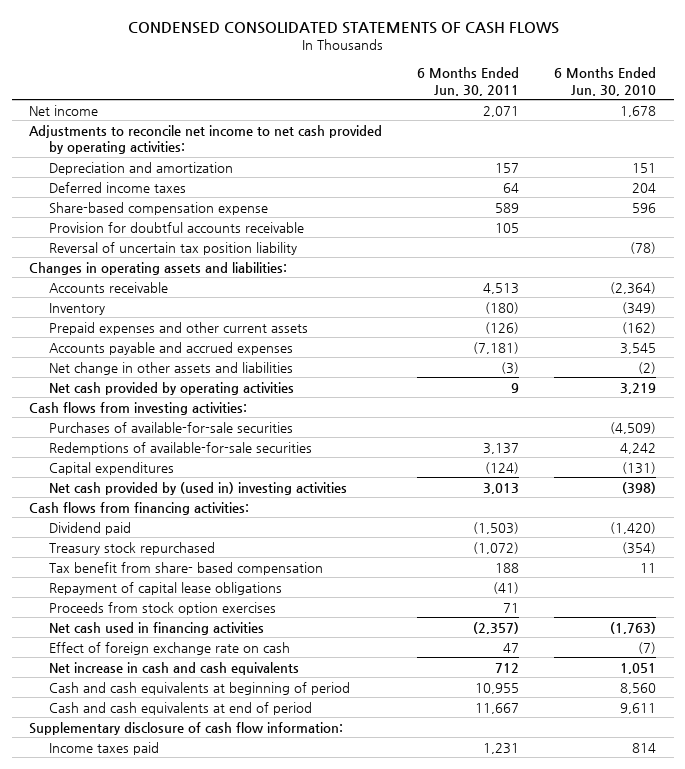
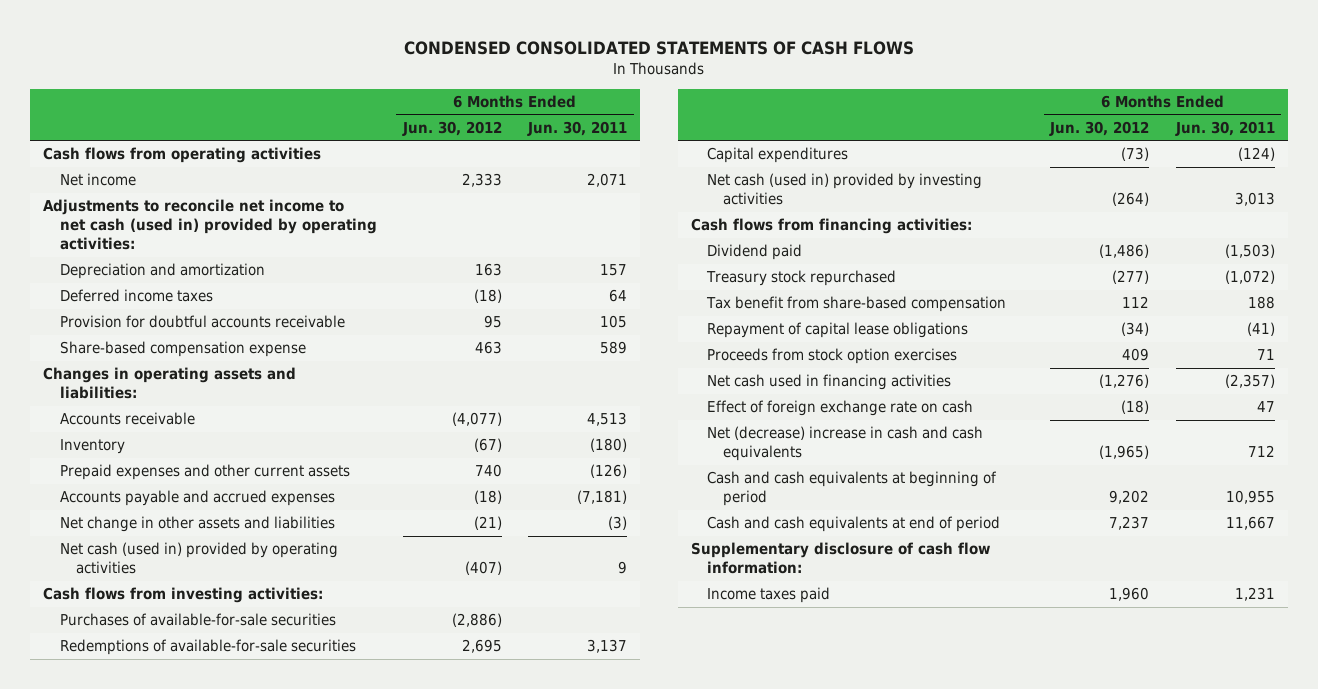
[554,67,657,96] 6 Months Ended Jun. 30, 2010 -> none
none -> [401,120,502,136] Jun. 30, 2012
none -> [43,147,322,164] Cash flows from operating activities
[29,124,383,155] Adjustments to reconcile net income to net cash provided by operating activities: -> [43,199,377,251] Adjustments to reconcile net income to net cash (used in) provided by operating activities:
[49,241,298,255] Reversal of uncertain tax position liability -> none
[49,201,269,215] Share-based compensation expense -> [59,341,306,358] Share-based compensation expense
[49,381,295,395] Net cash provided by operating activities -> [59,542,338,575] Net cash (used in) provided by operating activities
[49,481,348,495] Net cash provided by (used in) investing activities -> [707,173,983,206] Net cash (used in) provided by investing activities
[49,561,324,575] Tax benefit from share- based compensation -> [706,296,1007,313] Tax benefit from share-based compensation
[49,661,300,675] Net increase in cash and cash equivalents -> [707,426,984,462] Net (decrease) increase in cash and cash equivalents

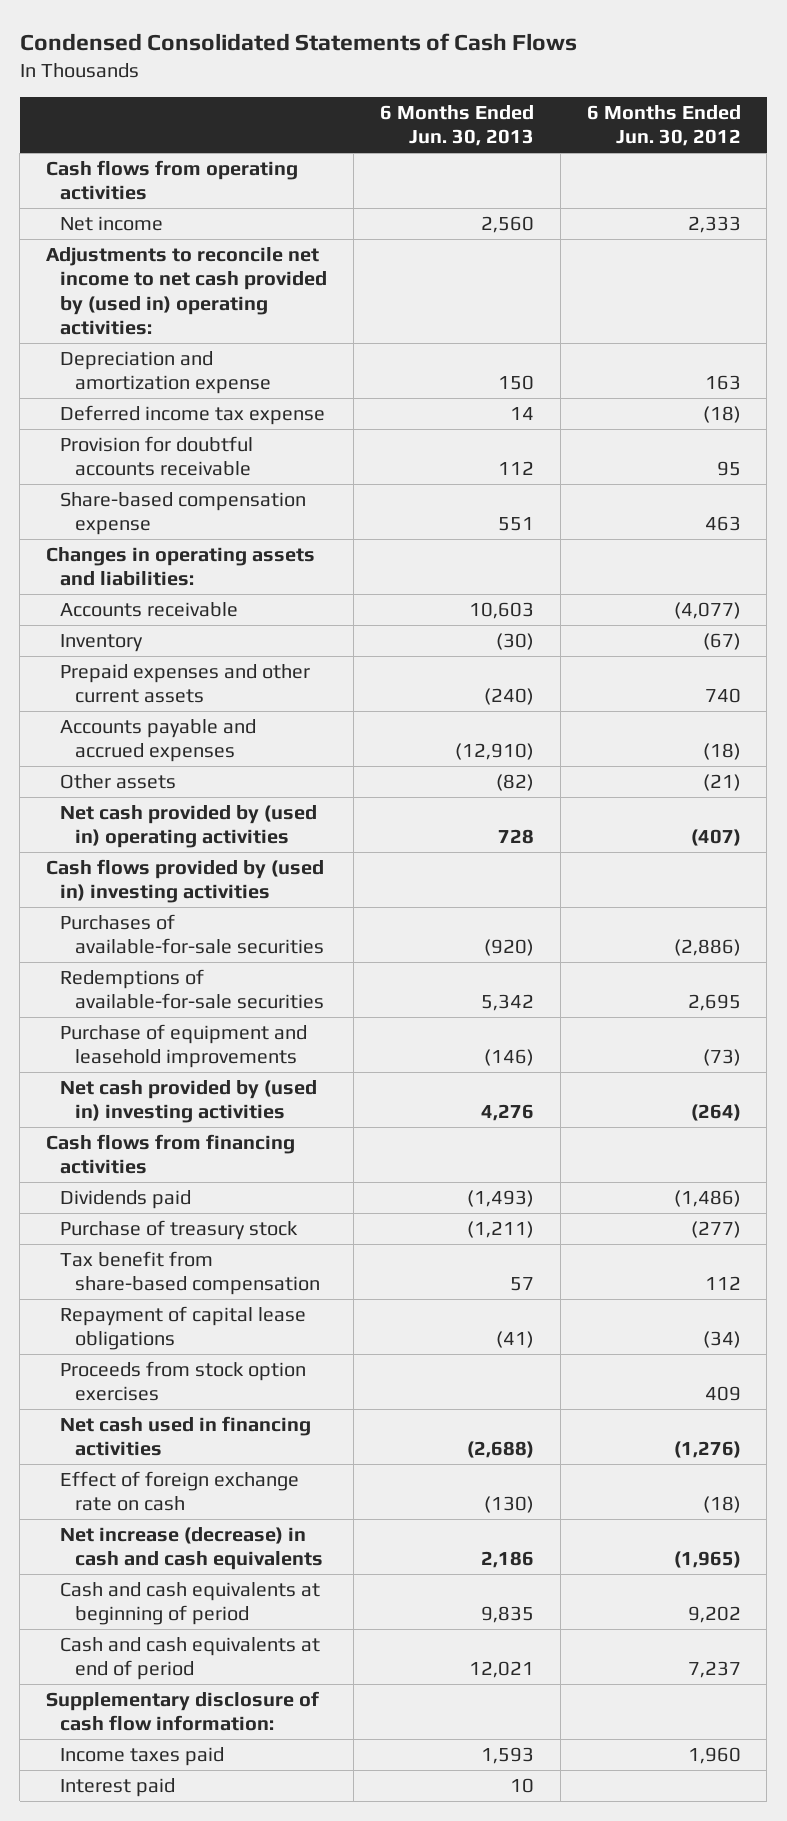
[404,40,915,55] CONDENSED CONSOLIDATED STATEMENTS OF CASH FLOWS -> [19,33,577,52] Condensed Consolidated Statements of Cash Flows
[527,120,628,136] Jun. 30, 2011 -> none
none -> [380,104,535,147] 6 Months Ended Jun. 30, 2013
[43,199,377,251] Adjustments to reconcile net income to net cash (used in) provided by operating activities: -> [46,246,328,336] Adjustments to reconcile net income to net cash provided by (used in) operating activities:
[59,263,265,280] Depreciation and amortization -> [60,350,271,395] Depreciation and amortization expense
[59,289,213,303] Deferred income taxes -> [60,404,326,425] Deferred income tax expense
[59,516,335,533] Net change in other assets and liabilities -> [60,773,177,789] Other assets
[59,542,338,575] Net cash (used in) provided by operating activities -> [60,804,318,849] Net cash provided by (used in) operating activities
[43,587,324,604] Cash flows from investing activities: -> [46,858,325,904] Cash flows provided by (used in) investing activities
[707,147,849,164] Capital expenditures -> [60,1023,308,1069] Purchase of equipment and leasehold improvements
[707,173,983,206] Net cash (used in) provided by investing activities -> [60,1079,318,1124] Net cash provided by (used in) investing activities
[691,218,973,235] Cash flows from financing activities: -> [46,1133,296,1175] Cash flows from financing activities
[707,244,803,261] Dividend paid -> [60,1189,192,1209] Dividends paid
[706,270,897,287] Treasury stock repurchased -> [60,1219,299,1240] Purchase of treasury stock
[707,426,984,462] Net (decrease) increase in cash and cash equivalents -> [60,1526,323,1571] Net increase (decrease) in cash and cash equivalents
none -> [60,1777,176,1797] Interest paid

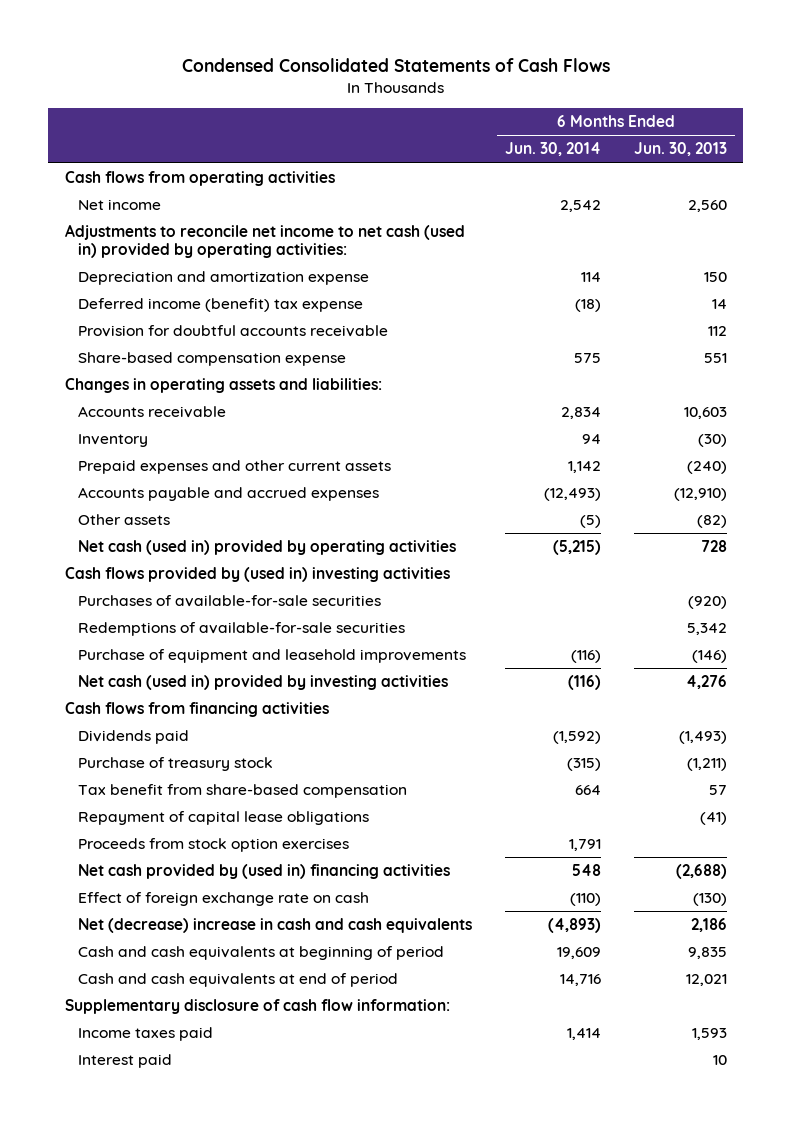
[586,104,741,147] 6 Months Ended Jun. 30, 2012 -> none
none -> [504,142,601,157] Jun. 30, 2014
[46,246,328,336] Adjustments to reconcile net income to net cash provided by (used in) operating activities: -> [64,224,465,258] Adjustments to reconcile net income to net cash (used in) provided by operating activities:
[60,404,326,425] Deferred income tax expense -> [77,298,363,313] Deferred income (benefit) tax expense
[60,804,318,849] Net cash provided by (used in) operating activities -> [77,540,456,556] Net cash (used in) provided by operating activities
[60,1079,318,1124] Net cash provided by (used in) investing activities -> [77,675,448,691] Net cash (used in) provided by investing activities
[60,1415,312,1457] Net cash used in financing activities -> [77,864,450,880] Net cash provided by (used in) financing activities
[60,1526,323,1571] Net increase (decrease) in cash and cash equivalents -> [77,918,472,934] Net (decrease) increase in cash and cash equivalents

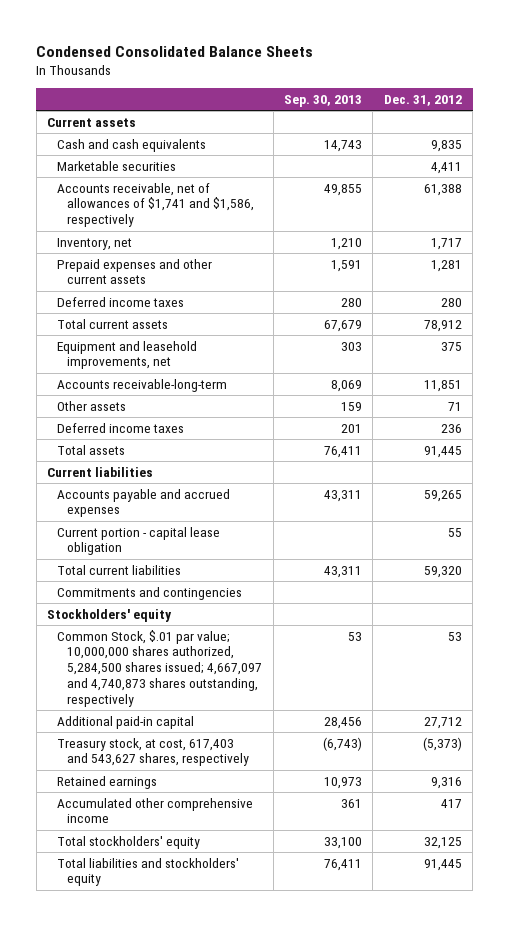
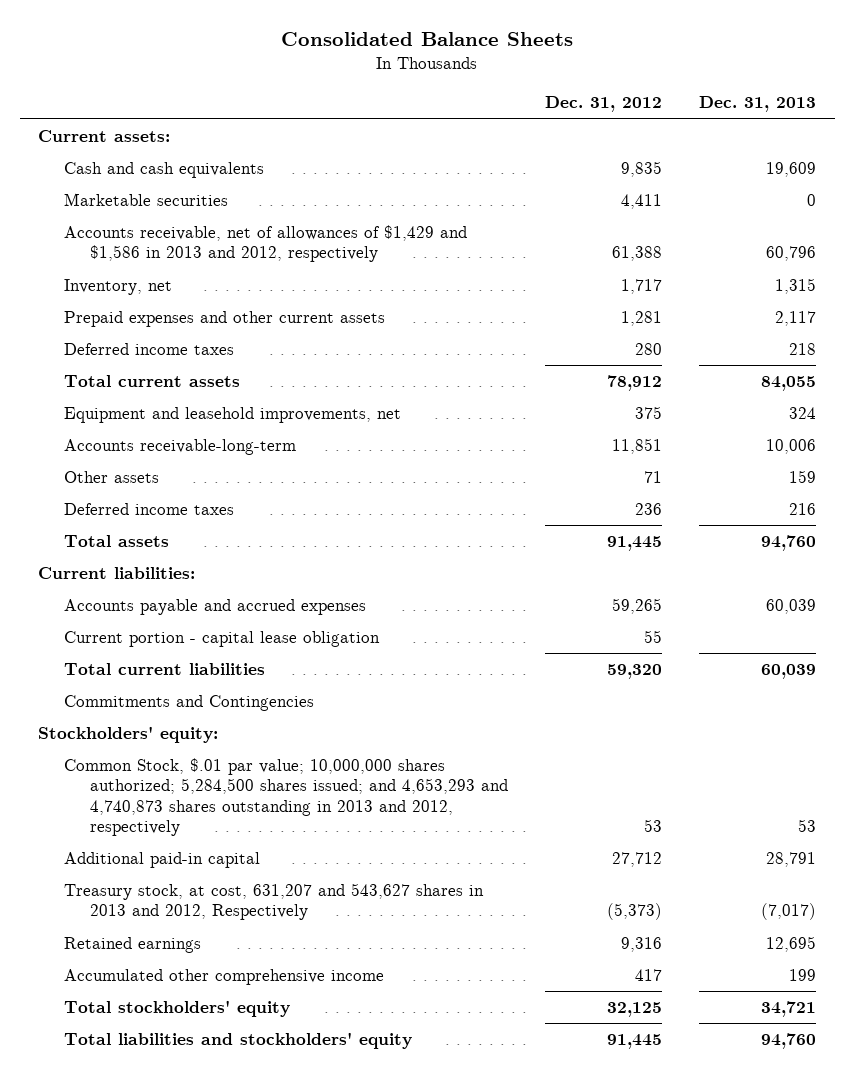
[36,46,314,58] Condensed Consolidated Balance Sheets -> [281,32,574,47] Consolidated Balance Sheets
[283,95,362,108] Sep. 30, 2013 -> none
none -> [699,96,817,113] Dec. 31, 2013
[47,117,137,127] Current assets -> [38,130,171,143] Current assets:
[57,182,255,228] Accounts receivable, net of allowances of $1,741 and $1,586, respectively -> [64,225,468,263] Accounts receivable, net of allowances of $1,429 and $1,586 in 2013 and 2012, respectively
[47,466,154,477] Current liabilities -> [38,567,196,580] Current liabilities:
[57,586,243,600] Commitments and contingencies -> [64,695,315,712] Commitments and Contingencies
[47,608,173,622] Stockholders' equity -> [38,726,219,744] Stockholders' equity:
[57,629,263,707] Common Stock, $.01 par value; 10,000,000 shares authorized, 5,284,500 shares issued; 4,667,097 and 4,740,873 shares outstanding, respectively -> [64,758,509,836] Common Stock, $.01 par value; 10,000,000 shares authorized; 5,284,500 shares issued; and 4,653,293 and 4,740,873 shares outstanding in 2013 and 2012, respectively
[57,737,250,767] Treasury stock, at cost, 617,403 and 543,627 shares, respectively -> [64,883,485,921] Treasury stock, at cost, 631,207 and 543,627 shares in 2013 and 2012, Respectively

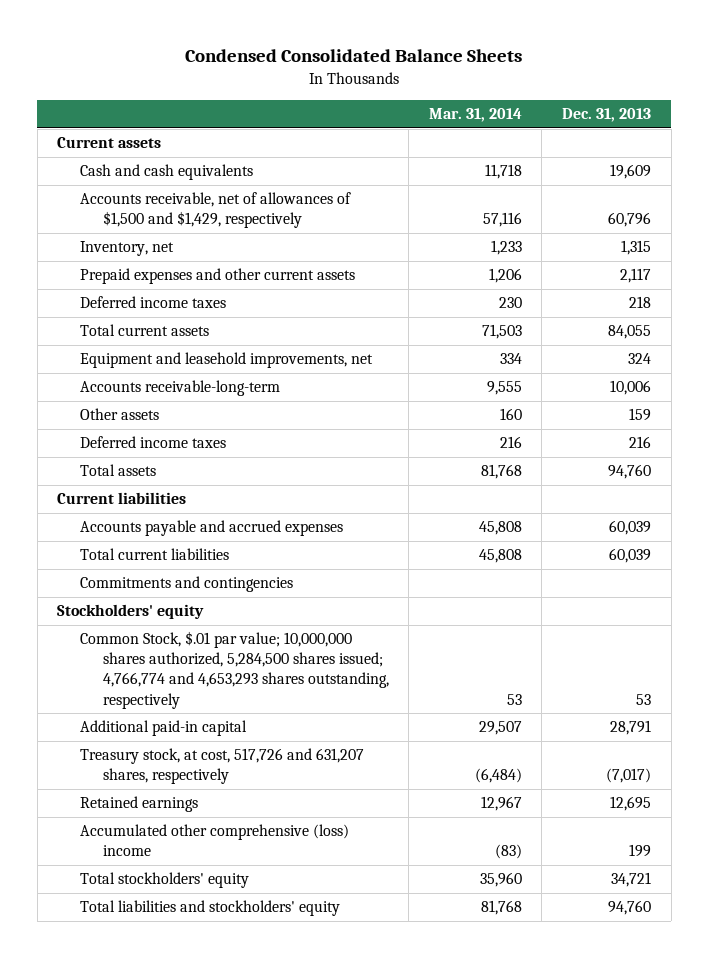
[281,32,574,47] Consolidated Balance Sheets -> [185,49,523,63] Condensed Consolidated Balance Sheets
[545,96,663,113] Dec. 31, 2012 -> none
none -> [428,108,522,123] Mar. 31, 2014
[38,130,171,143] Current assets: -> [57,137,162,149] Current assets
[64,193,229,207] Marketable securities -> none
[64,225,468,263] Accounts receivable, net of allowances of $1,429 and $1,586 in 2013 and 2012, respectively -> [79,192,351,229] Accounts receivable, net of allowances of $1,500 and $1,429, respectively
[38,567,196,580] Current liabilities: -> [57,492,187,505] Current liabilities
[64,631,381,648] Current portion - capital lease obligation -> none
[64,695,315,712] Commitments and Contingencies -> [79,576,293,593] Commitments and contingencies
[38,726,219,744] Stockholders' equity: -> [57,604,205,620] Stockholders' equity
[64,758,509,836] Common Stock, $.01 par value; 10,000,000 shares authorized; 5,284,500 shares issued; and 4,653,293 and 4,740,873 shares outstanding in 2013 and 2012, respectively -> [79,631,389,709] Common Stock, $.01 par value; 10,000,000 shares authorized, 5,284,500 shares issued; 4,766,774 and 4,653,293 shares outstanding, respectively
[64,883,485,921] Treasury stock, at cost, 631,207 and 543,627 shares in 2013 and 2012, Respectively -> [79,748,364,785] Treasury stock, at cost, 517,726 and 631,207 shares, respectively
[64,969,385,986] Accumulated other comprehensive income -> [79,824,349,857] Accumulated other comprehensive (loss) income

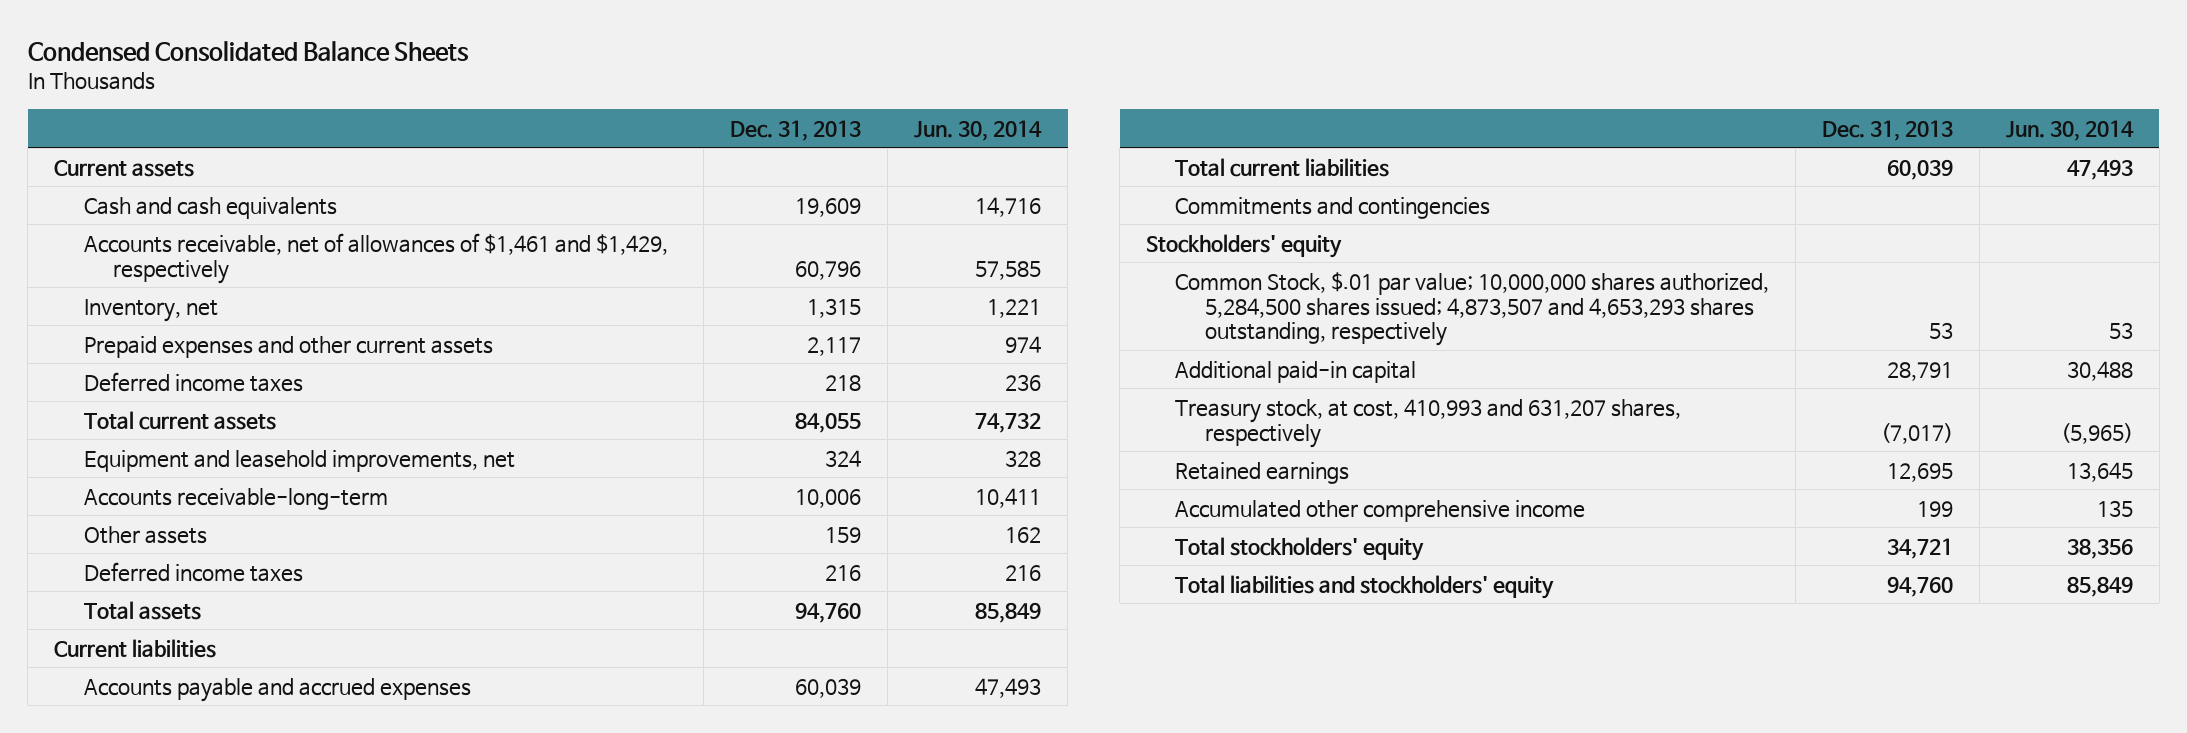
[428,108,522,123] Mar. 31, 2014 -> none
none -> [914,119,1043,141] Jun. 30, 2014
[79,192,351,229] Accounts receivable, net of allowances of $1,500 and $1,429, respectively -> [83,232,668,284] Accounts receivable, net of allowances of $1,461 and $1,429, respectively
[79,631,389,709] Common Stock, $.01 par value; 10,000,000 shares authorized, 5,284,500 shares issued; 4,766,774 and 4,653,293 shares outstanding, respectively -> [1175,271,1770,347] Common Stock, $.01 par value; 10,000,000 shares authorized, 5,284,500 shares issued; 4,873,507 and 4,653,293 shares outstanding, respectively
[79,748,364,785] Treasury stock, at cost, 517,726 and 631,207 shares, respectively -> [1175,398,1682,448] Treasury stock, at cost, 410,993 and 631,207 shares, respectively
[79,824,349,857] Accumulated other comprehensive (loss) income -> [1175,499,1586,522] Accumulated other comprehensive income

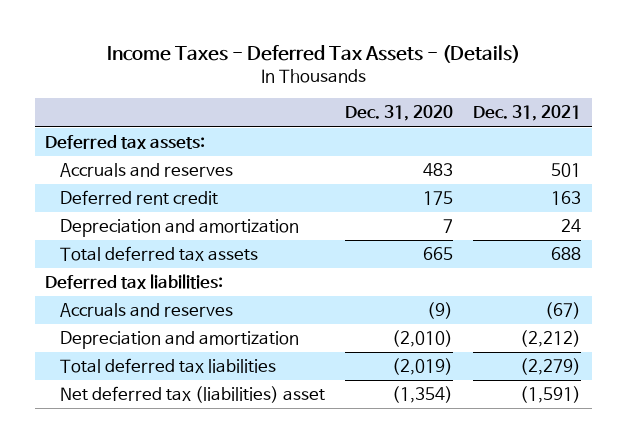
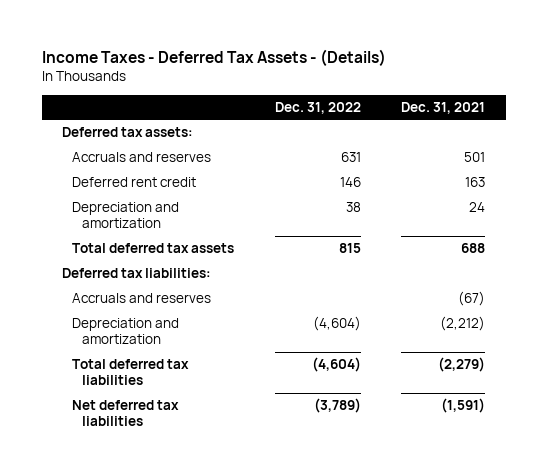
[344,105,453,122] Dec. 31, 2020 -> none
none -> [274,102,361,115] Dec. 31, 2022
[59,386,325,404] Net deferred tax (liabilities) asset -> [72,400,180,427] Net deferred tax liabilities

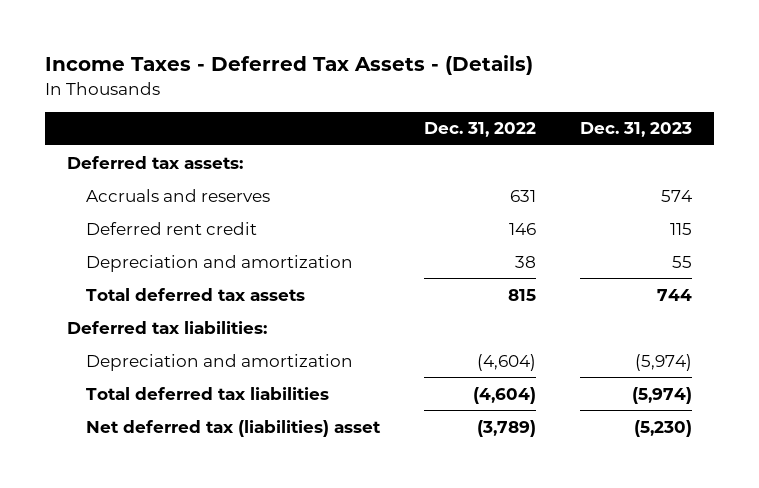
[401,102,486,115] Dec. 31, 2021 -> none
none -> [580,122,693,138] Dec. 31, 2023
[72,293,212,304] Accruals and reserves -> none
[72,400,180,427] Net deferred tax liabilities -> [86,419,382,437] Net deferred tax (liabilities) asset

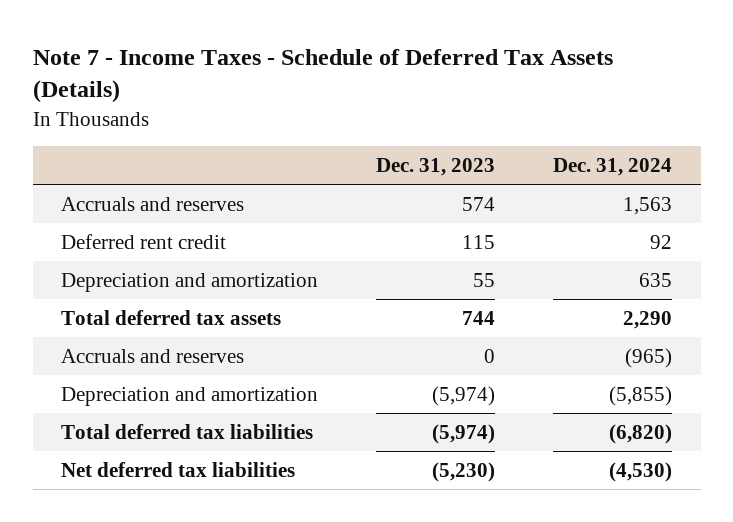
[44,55,533,76] Income Taxes - Deferred Tax Assets - (Details) -> [32,48,613,104] Note 7 - Income Taxes - Schedule of Deferred Tax Assets (Details)
[424,122,537,138] Dec. 31, 2022 -> none
none -> [552,158,672,177] Dec. 31, 2024
[66,155,243,169] Deferred tax assets: -> none
[66,320,267,334] Deferred tax liabilities: -> none
none -> [61,348,245,363] Accruals and reserves
[86,419,382,437] Net deferred tax (liabilities) asset -> [61,461,296,477] Net deferred tax liabilities

